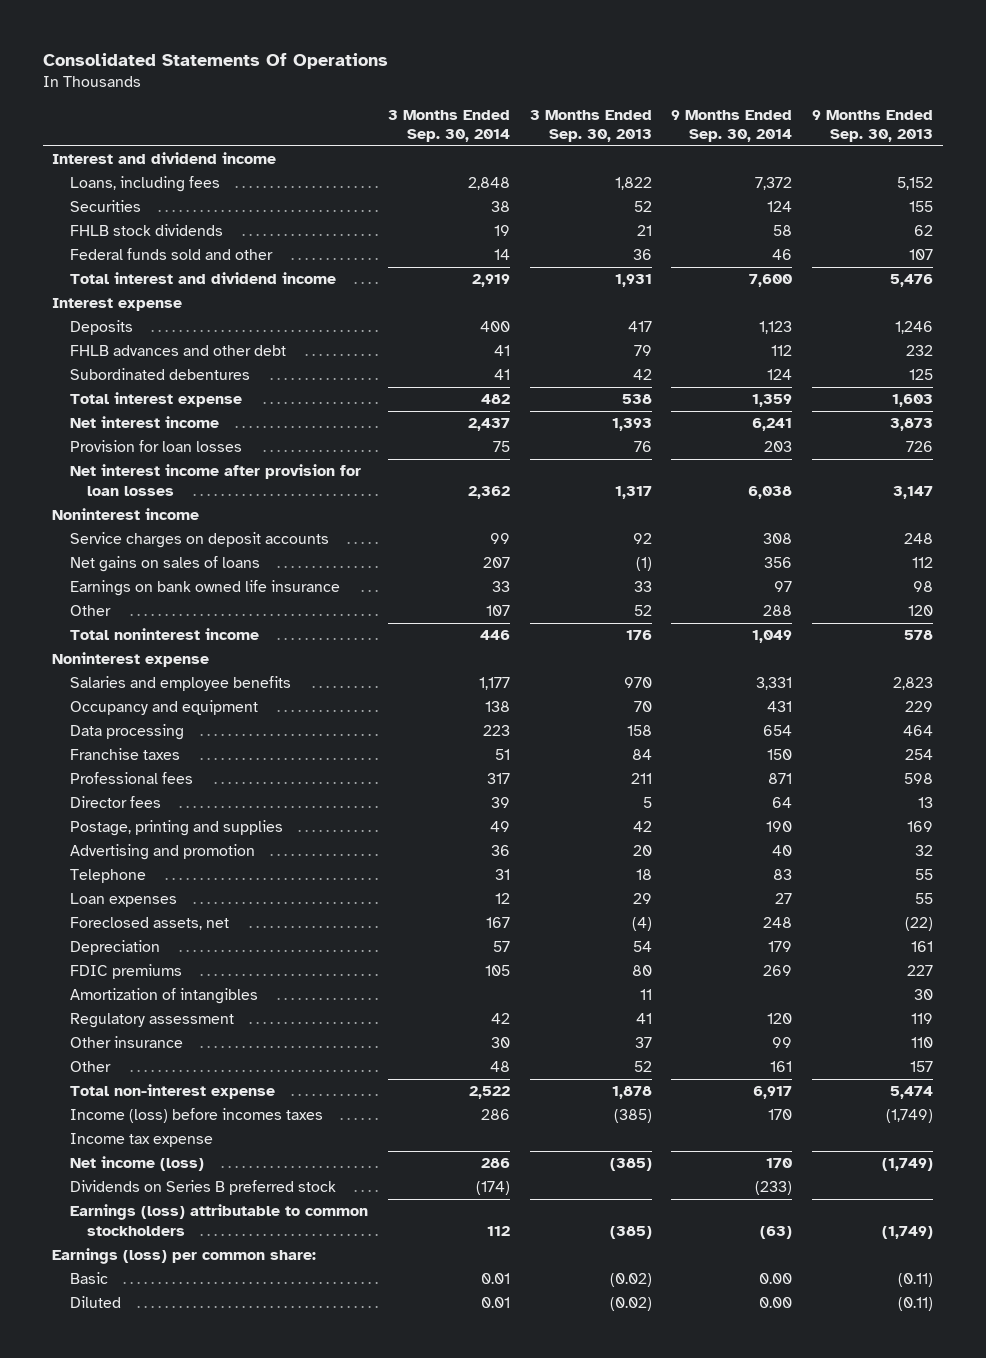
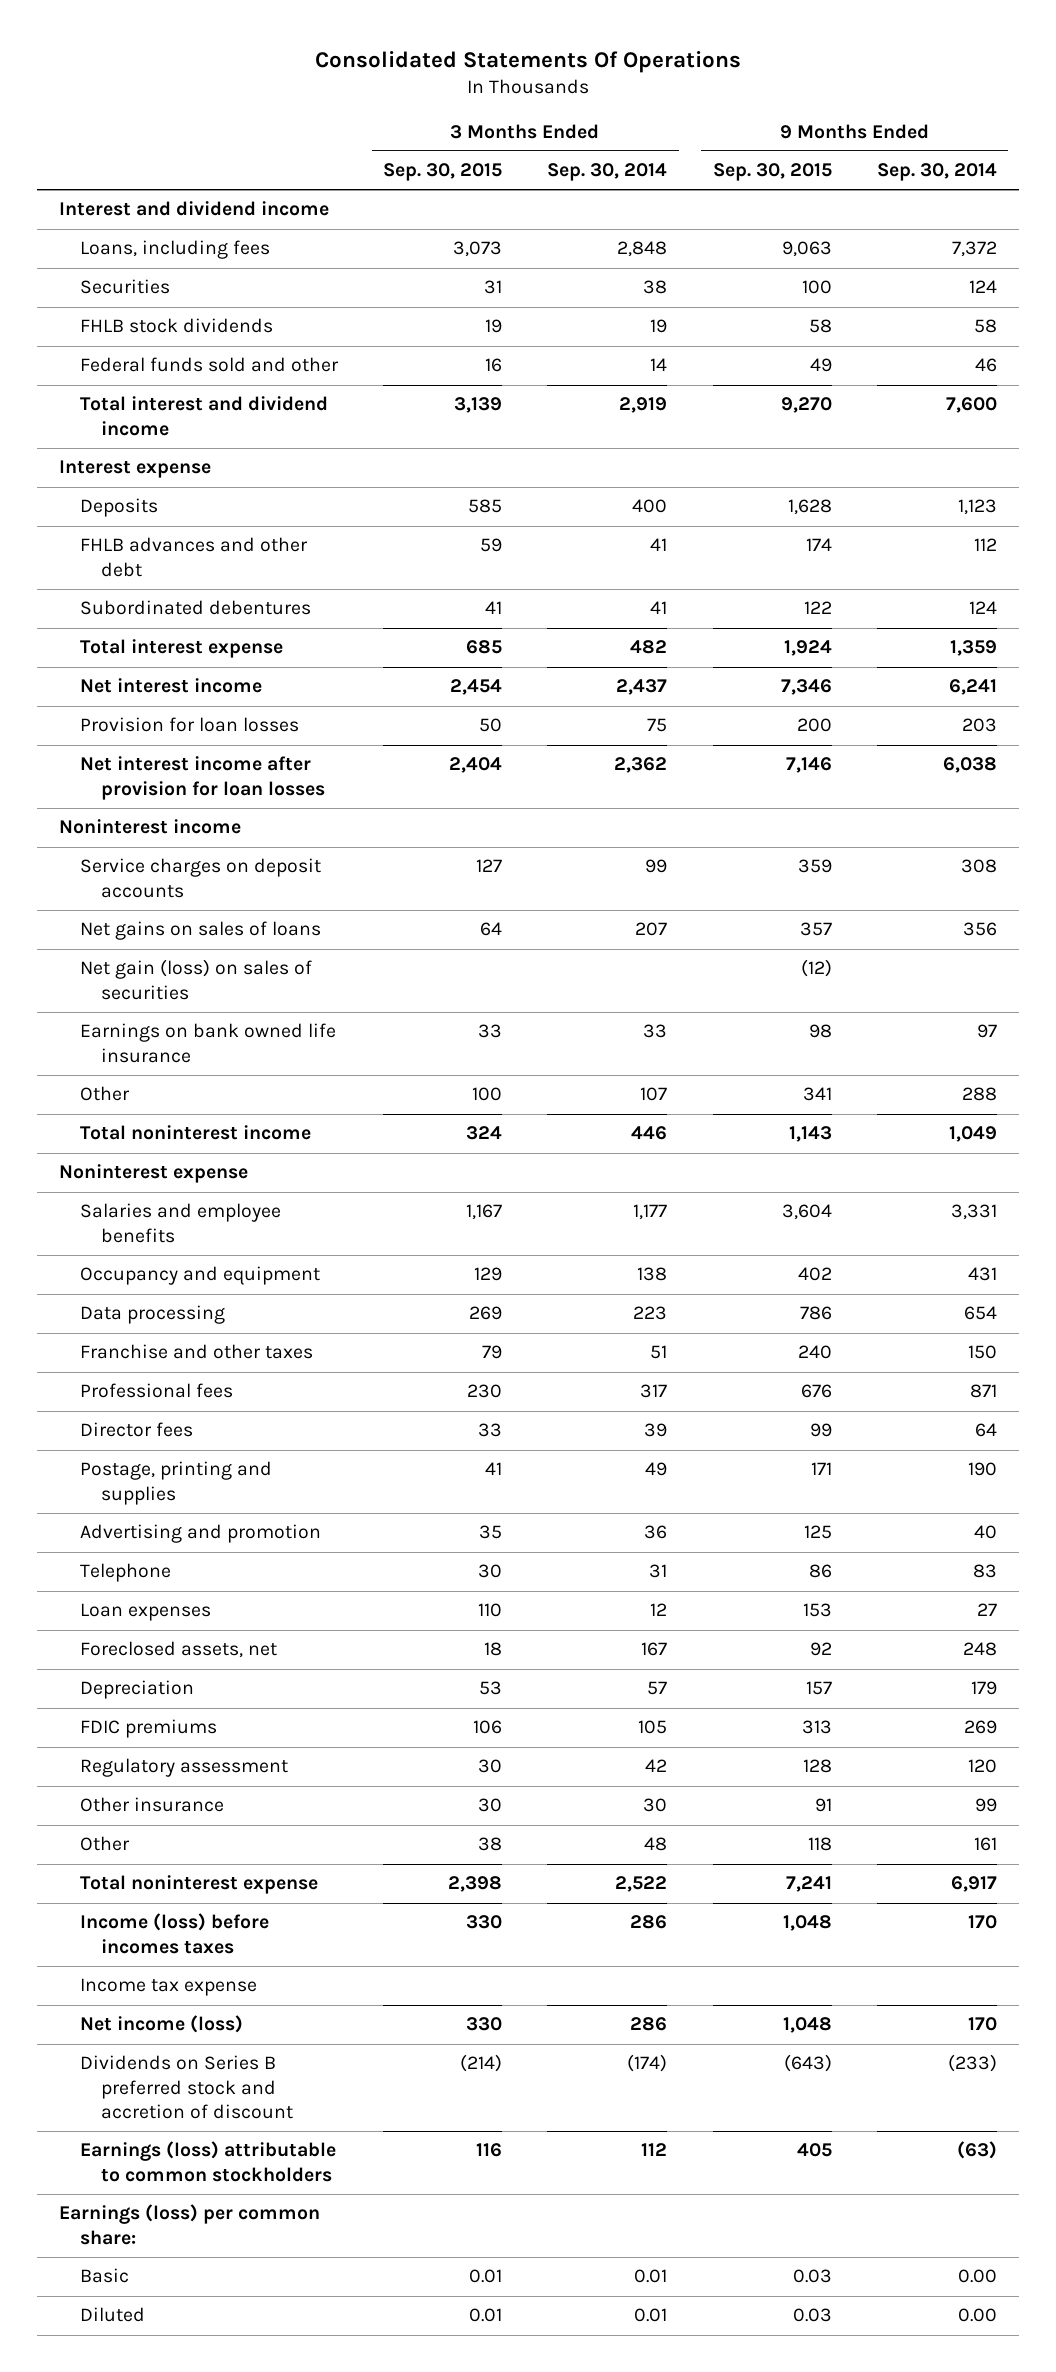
[529,109,652,142] 3 Months Ended Sep. 30, 2013 -> none
[812,109,934,142] 9 Months Ended Sep. 30, 2013 -> none
none -> [383,163,503,182] Sep. 30, 2015
none -> [712,163,832,182] Sep. 30, 2015
none -> [80,959,313,1000] Net gain (loss) on sales of securities
[69,748,180,761] Franchise taxes -> [80,1344,314,1360] Franchise and other taxes
[69,988,258,1005] Amortization of intangibles -> none
[69,1084,275,1100] Total non-interest expense -> [80,1875,319,1895] Total noninterest expense
[69,1180,336,1196] Dividends on Series B preferred stock -> [80,2055,294,2120] Dividends on Series B preferred stock and accretion of discount

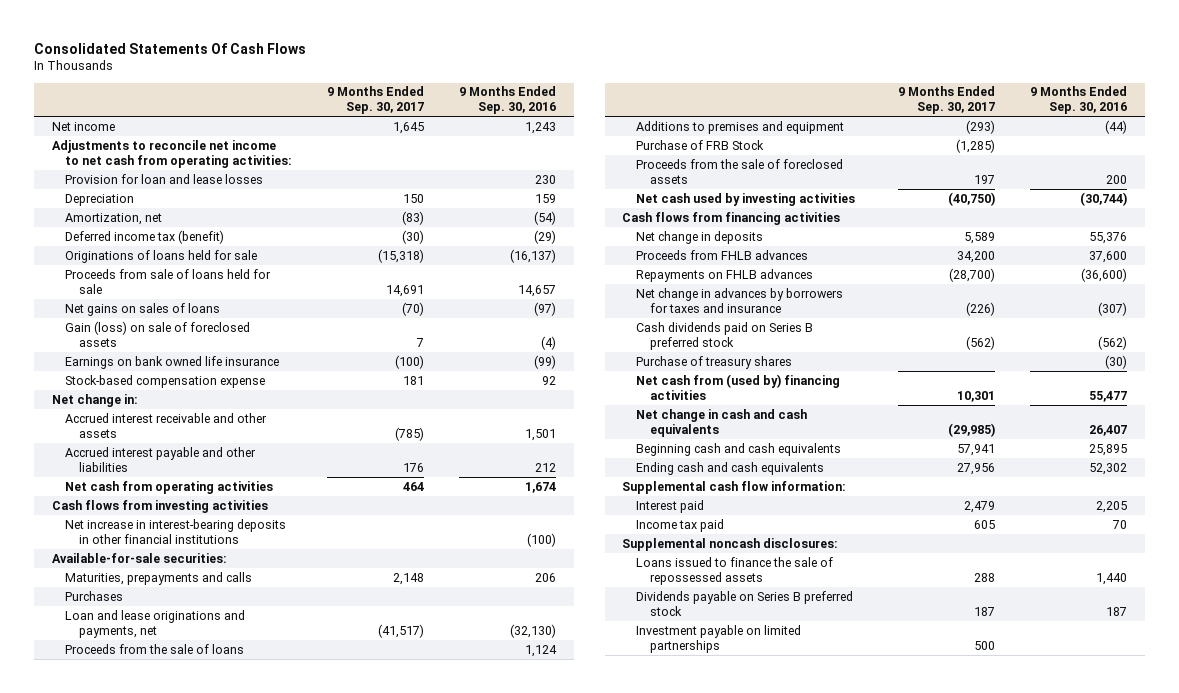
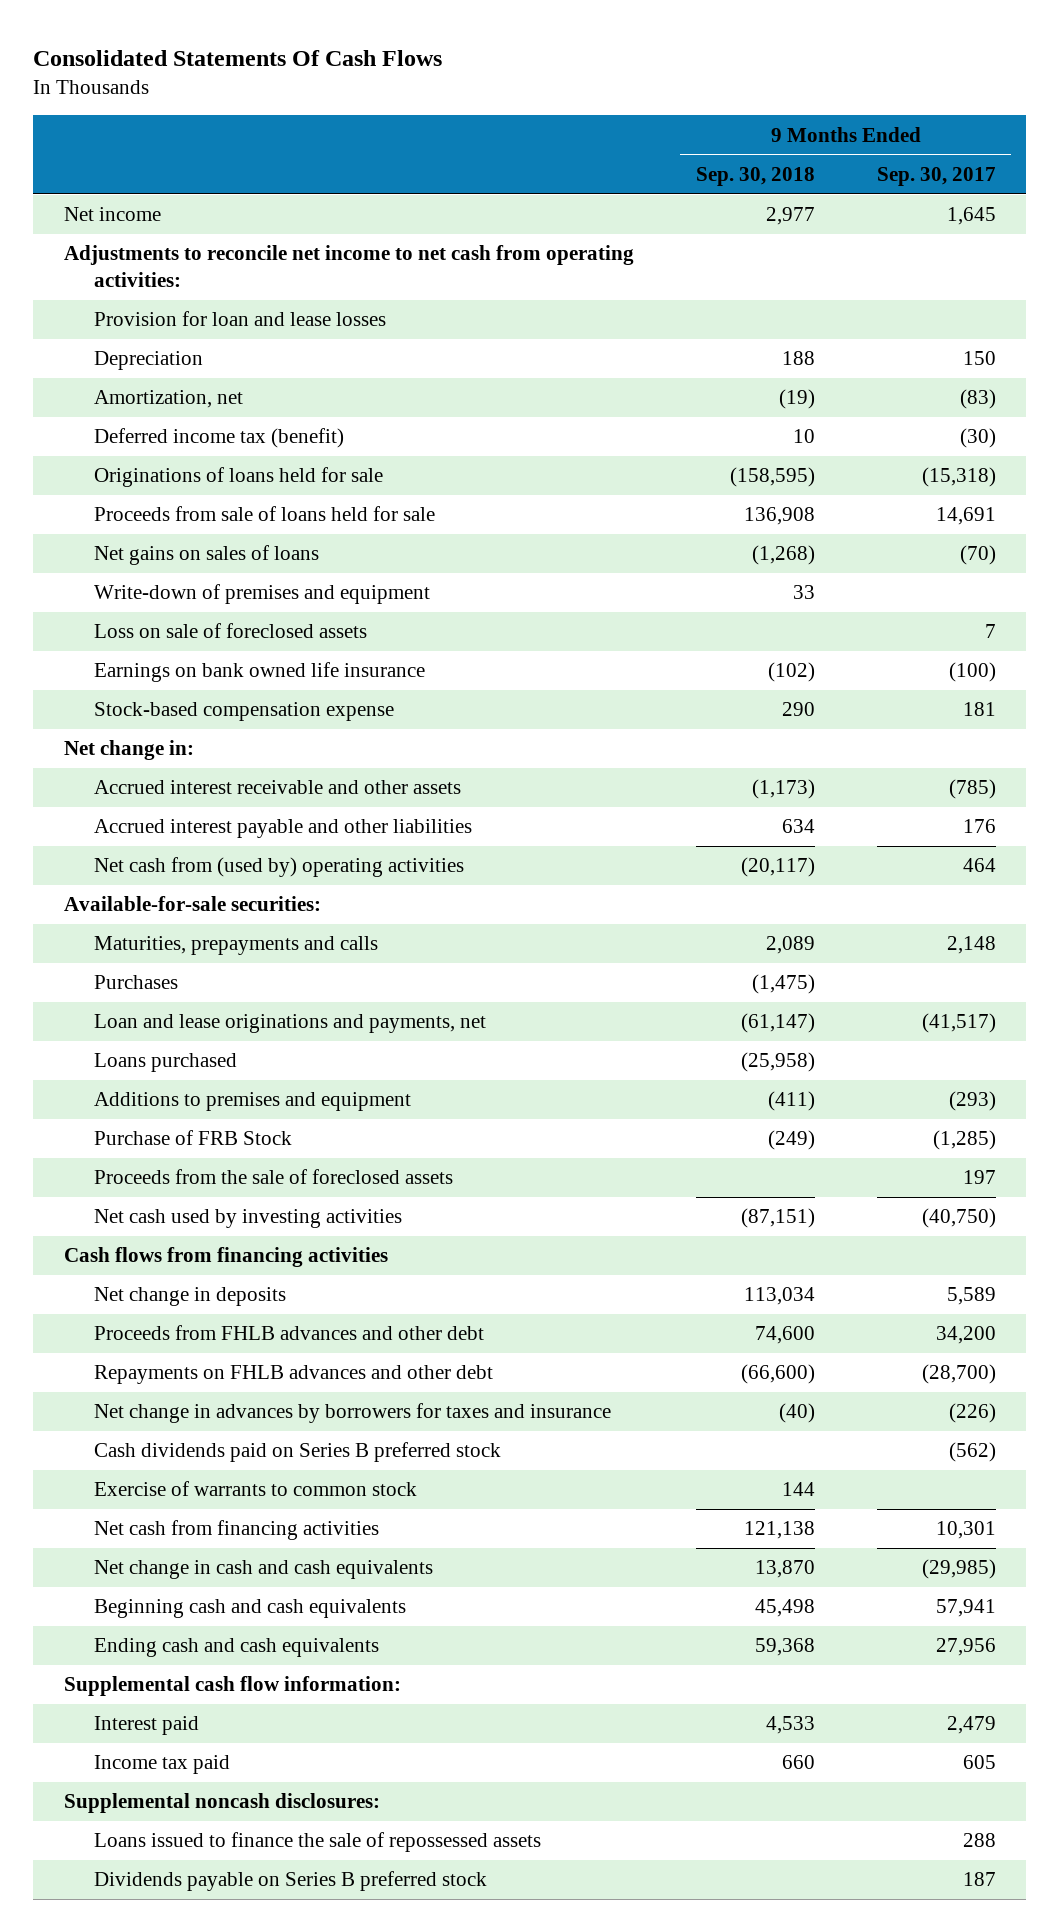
[459,86,557,115] 9 Months Ended Sep. 30, 2016 -> none
none -> [695,166,815,186] Sep. 30, 2018
none -> [93,584,430,605] Write-down of premises and equipment
[65,320,251,347] Gain (loss) on sale of foreclosed assets -> [93,623,367,639] Loss on sale of foreclosed assets
[51,499,268,513] Cash flows from investing activities -> none
[65,518,287,544] Net increase in interest-bearing deposits in other financial institutions -> none
[65,480,274,494] Net cash from operating activities -> [93,857,464,878] Net cash from (used by) operating activities
[65,643,245,654] Proceeds from the sale of loans -> none
none -> [93,1053,237,1073] Loans purchased
[635,249,808,260] Proceeds from FHLB advances -> [93,1325,484,1341] Proceeds from FHLB advances and other debt
[635,268,813,282] Repayments on FHLB advances -> [93,1365,493,1385] Repayments on FHLB advances and other debt
[635,355,792,369] Purchase of treasury shares -> none
none -> [93,1481,417,1497] Exercise of warrants to common stock
[635,373,840,400] Net cash from (used by) financing activities -> [93,1520,379,1541] Net cash from financing activities
[635,624,801,653] Investment payable on limited partnerships -> none

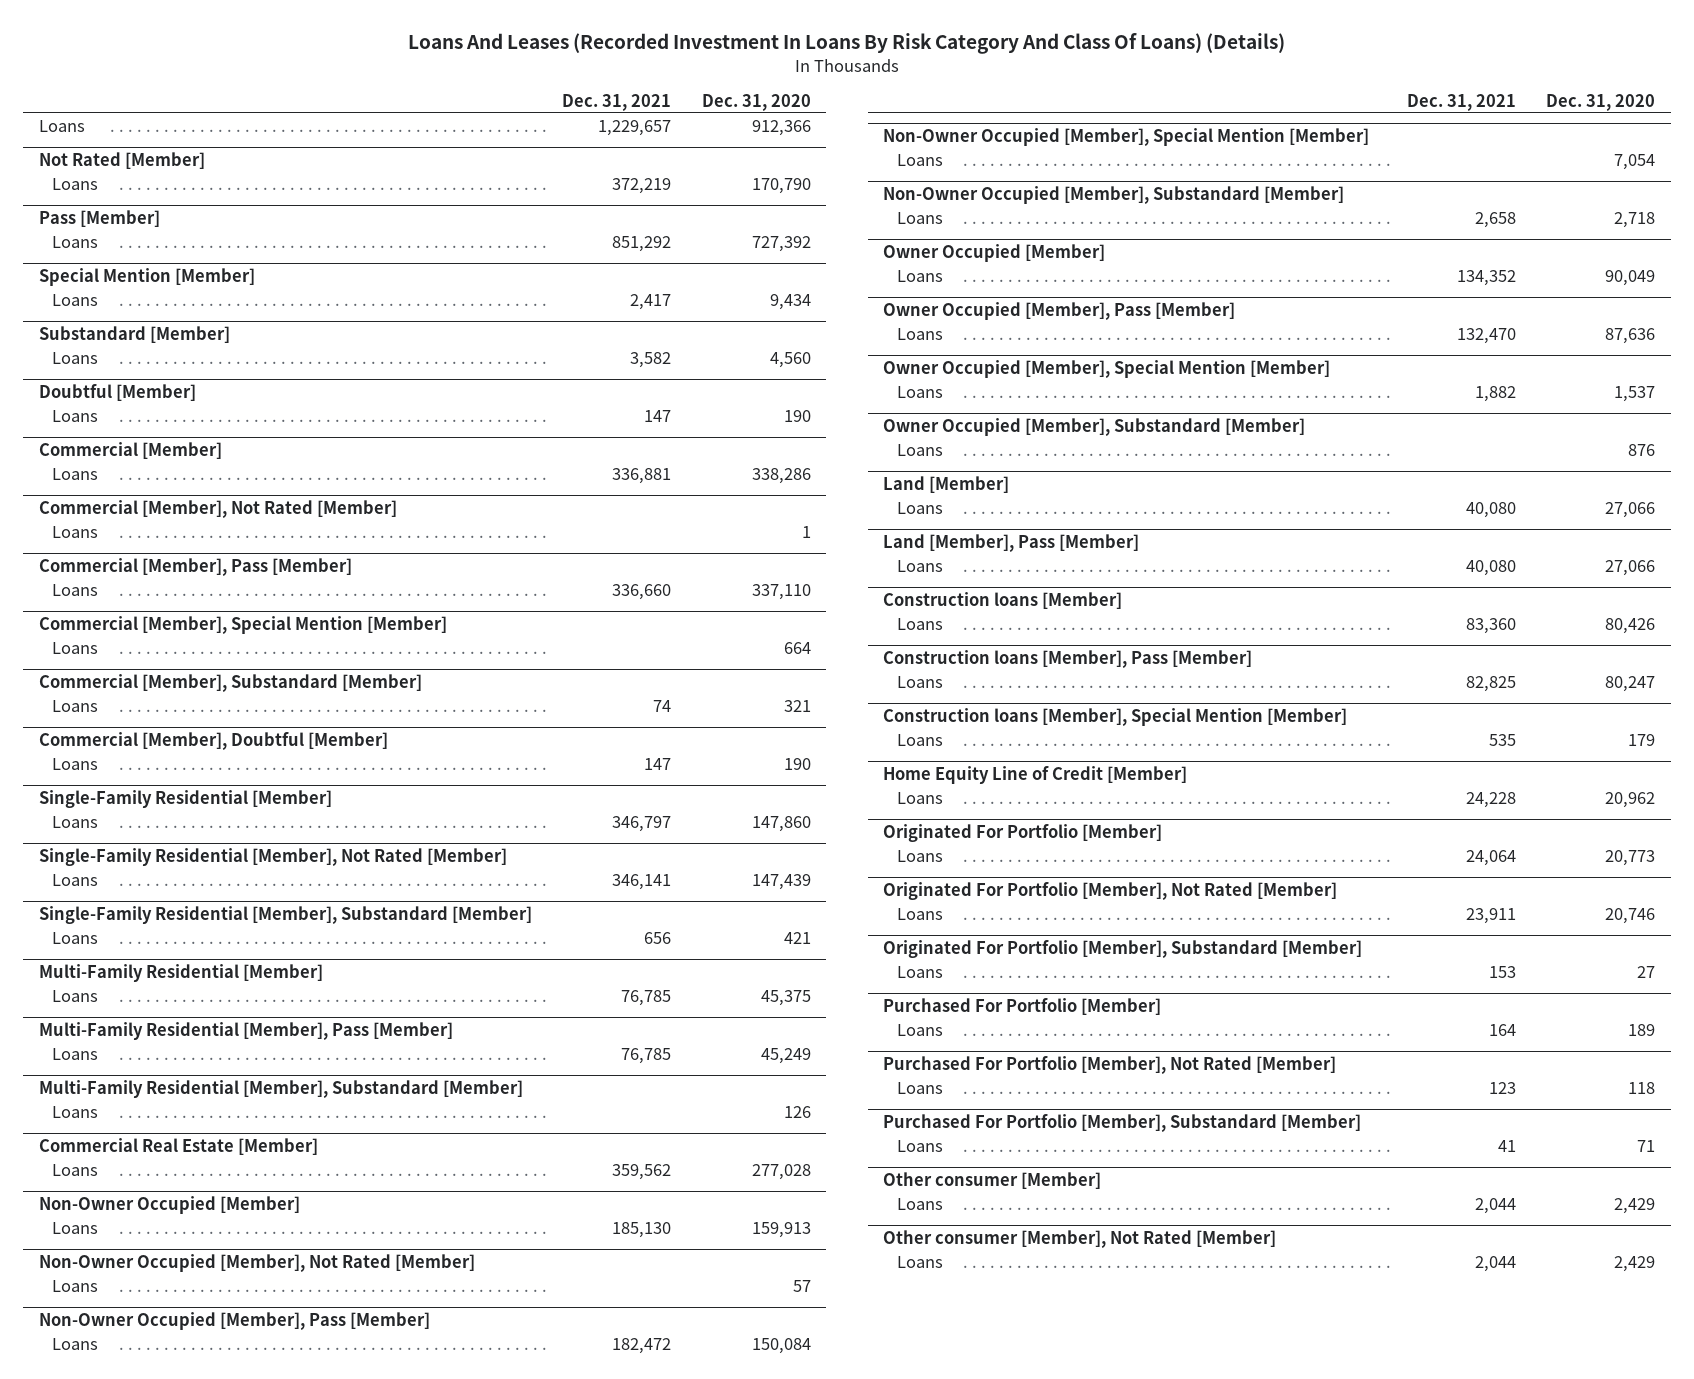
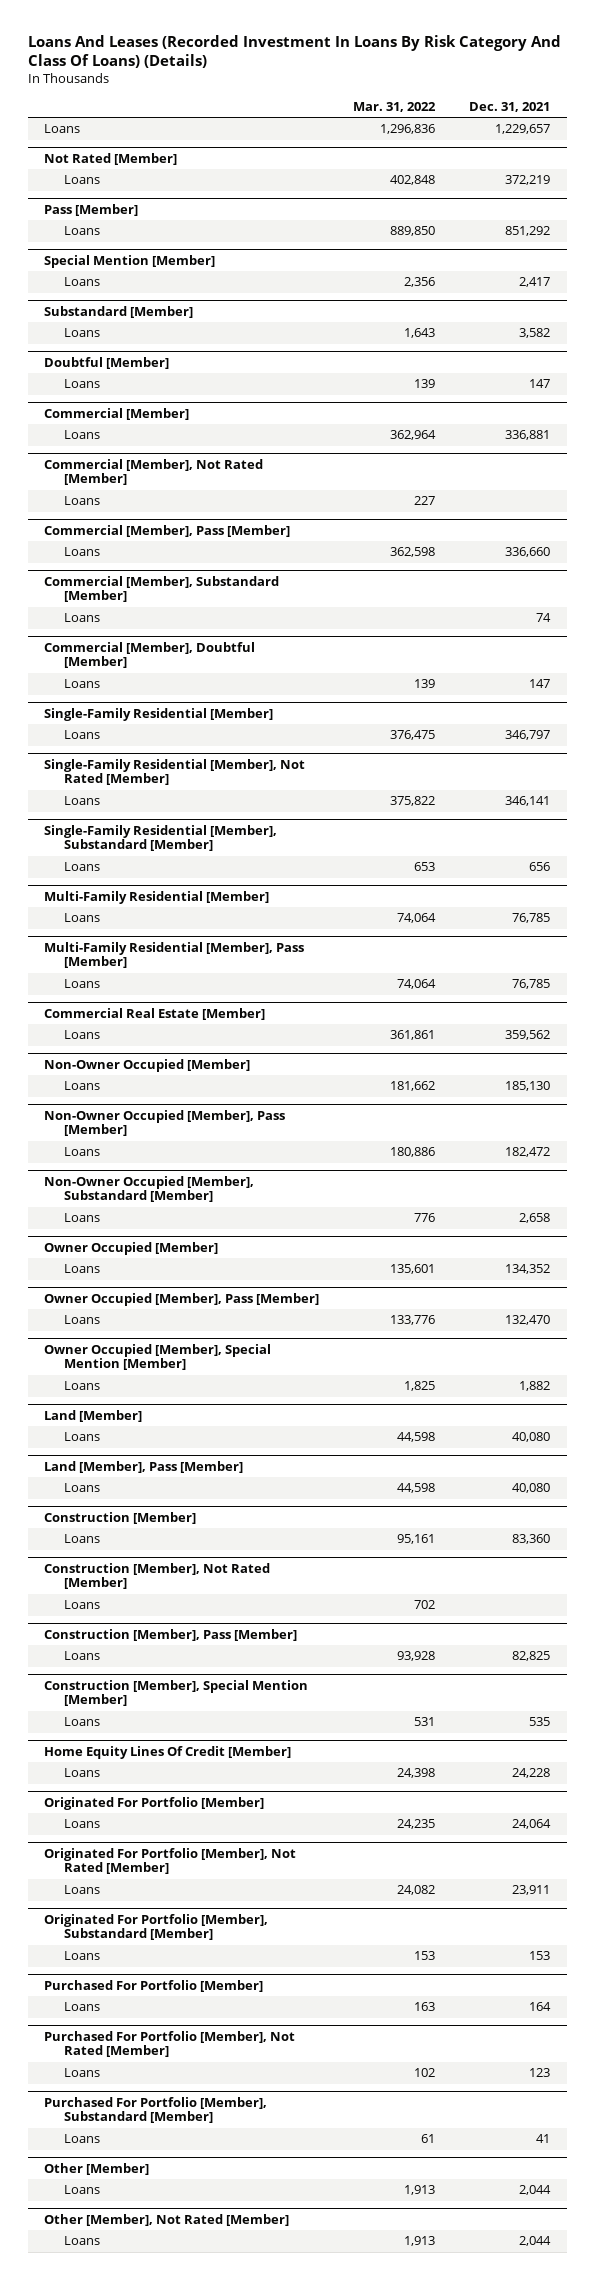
[701,93,811,111] Dec. 31, 2020 -> none
none -> [353,101,437,112] Mar. 31, 2022
[38,616,447,635] Commercial [Member], Special Mention [Member] -> none
[52,642,99,655] Loans -> none
[38,1080,523,1099] Multi-Family Residential [Member], Substandard [Member] -> none
[52,1106,99,1119] Loans -> none
[38,1254,475,1273] Non-Owner Occupied [Member], Not Rated [Member] -> none
[52,1280,99,1293] Loans -> none
[883,128,1370,147] Non-Owner Occupied [Member], Special Mention [Member] -> none
[897,154,944,167] Loans -> none
[883,418,1306,437] Owner Occupied [Member], Substandard [Member] -> none
[897,444,944,457] Loans -> none
[883,592,1123,610] Construction loans [Member] -> [44,1511,197,1524] Construction [Member]
none -> [44,1562,271,1590] Construction [Member], Not Rated [Member]
none -> [64,1600,101,1610] Loans
[883,650,1253,669] Construction loans [Member], Pass [Member] -> [44,1628,298,1641] Construction [Member], Pass [Member]
[883,708,1348,727] Construction loans [Member], Special Mention [Member] -> [44,1679,309,1707] Construction [Member], Special Mention [Member]
[883,766,1188,785] Home Equity Line of Credit [Member] -> [44,1745,292,1759] Home Equity Lines Of Credit [Member]
[883,1172,1102,1190] Other consumer [Member] -> [44,2162,150,2175] Other [Member]
[883,1230,1277,1249] Other consumer [Member], Not Rated [Member] -> [44,2213,290,2226] Other [Member], Not Rated [Member]

